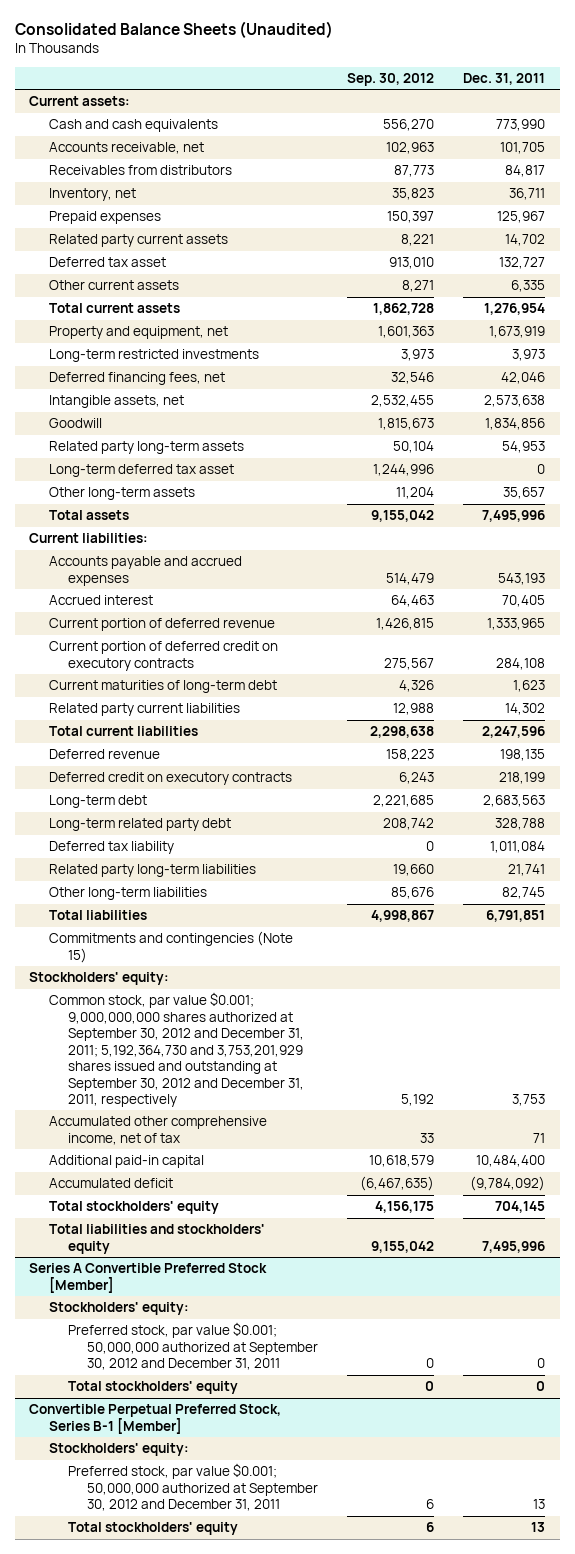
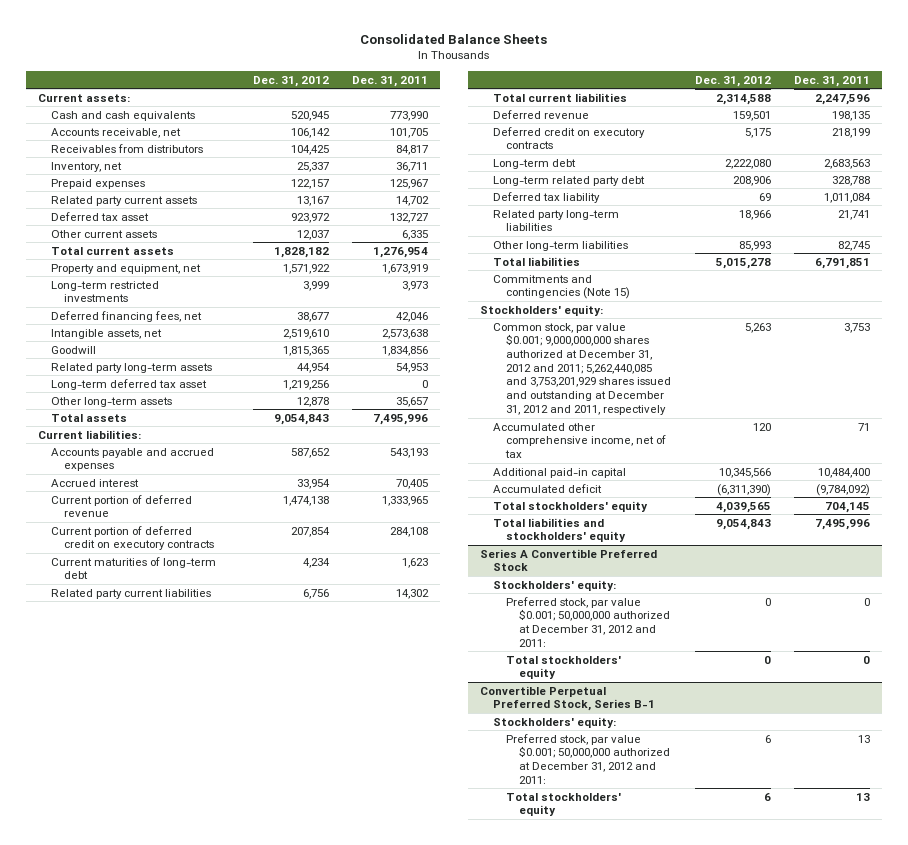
[14,21,333,39] Consolidated Balance Sheets (Unaudited) -> [359,33,547,44] Consolidated Balance Sheets
[347,72,435,86] Sep. 30, 2012 -> none
none -> [252,75,329,87] Dec. 31, 2012
[48,992,304,1108] Common stock, par value $0.001; 9,000,000,000 shares authorized at September 30, 2012 and December 31, 2011; 5,192,364,730 and 3,753,201,929 shares issued and outstanding at September 30, 2012 and December 31, 2011, respectively -> [493,322,672,415] Common stock, par value $0.001; 9,000,000,000 shares authorized at December 31, 2012 and 2011; 5,262,440,085 and 3,753,201,929 shares issued and outstanding at December 31, 2012 and 2011, respectively
[29,1263,268,1293] Series A Convertible Preferred Stock [Member] -> [479,548,657,572] Series A Convertible Preferred Stock
[67,1322,319,1371] Preferred stock, par value $0.001; 50,000,000 authorized at September 30, 2012 and December 31, 2011 -> [506,596,671,647] Preferred stock, par value $0.001; 50,000,000 authorized at December 31, 2012 and 2011:
[29,1404,282,1434] Convertible Perpetual Preferred Stock, Series B-1 [Member] -> [479,685,656,712] Convertible Perpetual Preferred Stock, Series B-1
[67,1463,319,1512] Preferred stock, par value $0.001; 50,000,000 authorized at September 30, 2012 and December 31, 2011 -> [506,733,671,784] Preferred stock, par value $0.001; 50,000,000 authorized at December 31, 2012 and 2011:

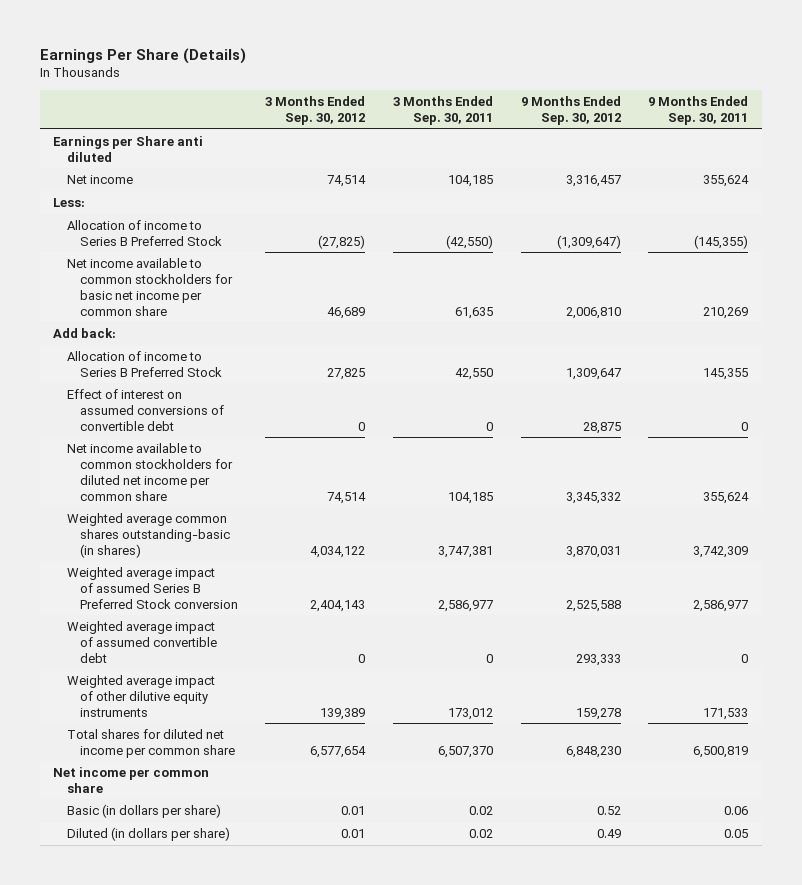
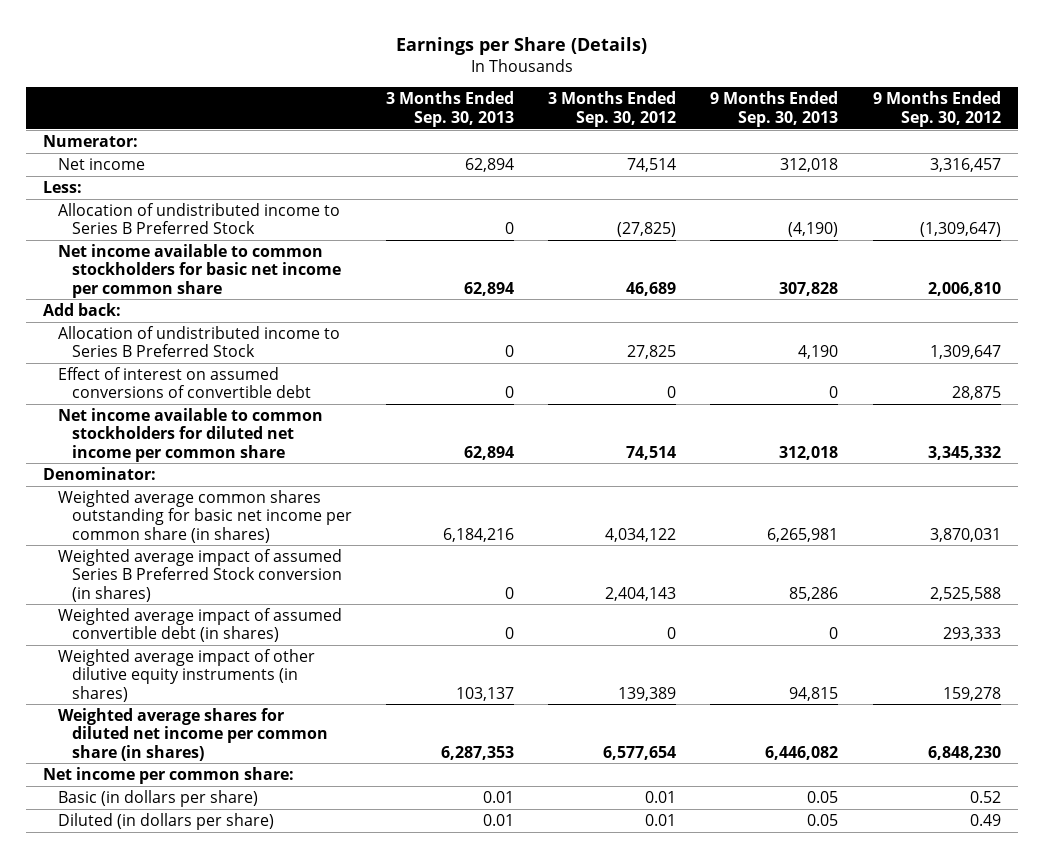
[39,47,246,64] Earnings Per Share (Details) -> [395,36,647,55] Earnings per Share (Details)
[393,96,494,126] 3 Months Ended Sep. 30, 2011 -> none
[648,96,749,126] 9 Months Ended Sep. 30, 2011 -> none
none -> [386,91,515,127] 3 Months Ended Sep. 30, 2013
none -> [710,91,839,127] 9 Months Ended Sep. 30, 2013
[53,135,204,162] Earnings per Share anti diluted -> [43,134,139,147] Numerator:
[66,219,222,246] Allocation of income to Series B Preferred Stock -> [57,202,340,235] Allocation of undistributed income to Series B Preferred Stock
[66,350,222,377] Allocation of income to Series B Preferred Stock -> [57,325,340,358] Allocation of undistributed income to Series B Preferred Stock
none -> [43,466,157,480] Denominator:
[66,512,230,558] Weighted average common shares outstanding-basic (in shares) -> [57,489,353,543] Weighted average common shares outstanding for basic net income per common share (in shares)
[66,566,238,609] Weighted average impact of assumed Series B Preferred Stock conversion -> [57,548,343,602] Weighted average impact of assumed Series B Preferred Stock conversion (in shares)
[66,620,217,663] Weighted average impact of assumed convertible debt -> [57,607,342,643] Weighted average impact of assumed convertible debt (in shares)
[66,674,215,717] Weighted average impact of other dilutive equity instruments -> [57,648,315,702] Weighted average impact of other dilutive equity instruments (in shares)
[66,728,235,758] Total shares for diluted net income per common share -> [57,707,329,761] Weighted average shares for diluted net income per common share (in shares)
[53,766,210,793] Net income per common share -> [43,766,295,784] Net income per common share:

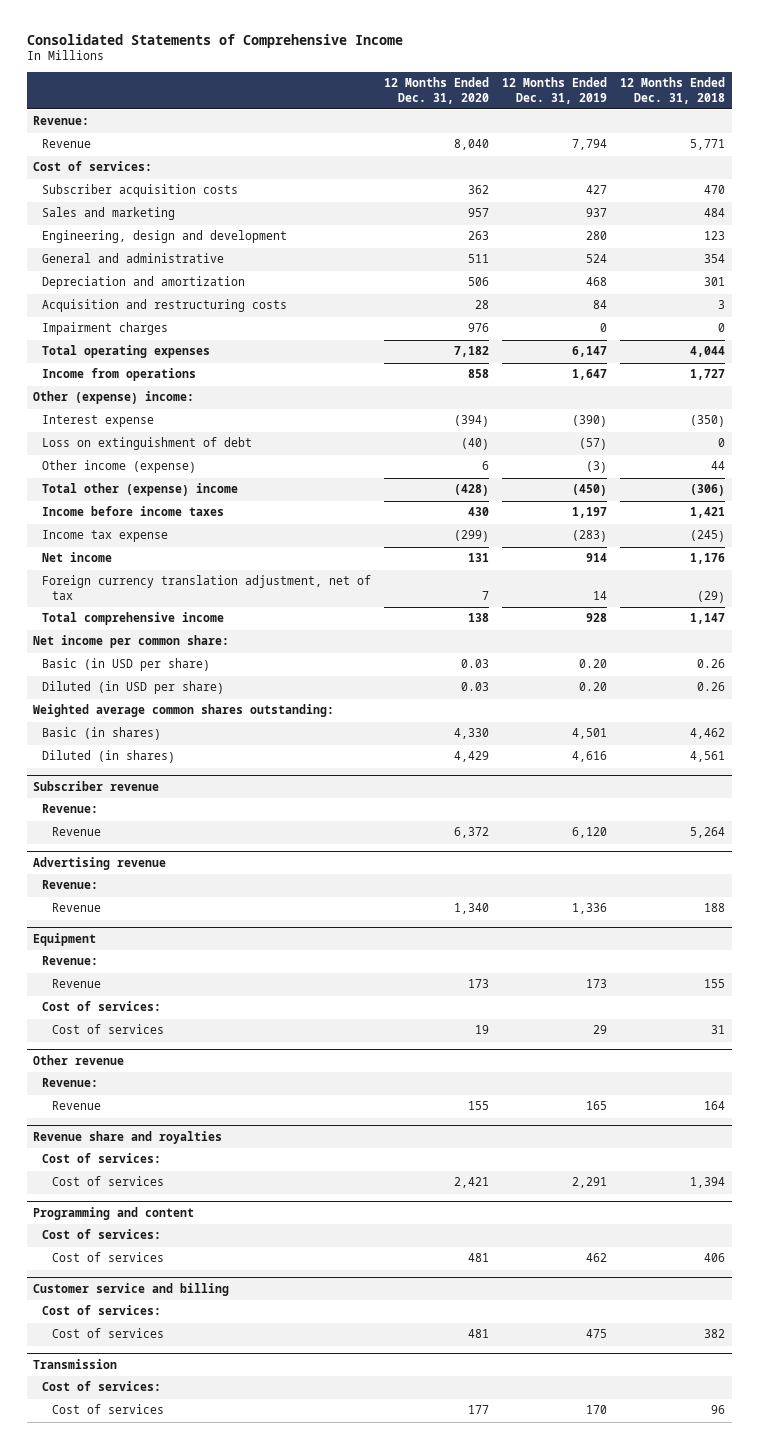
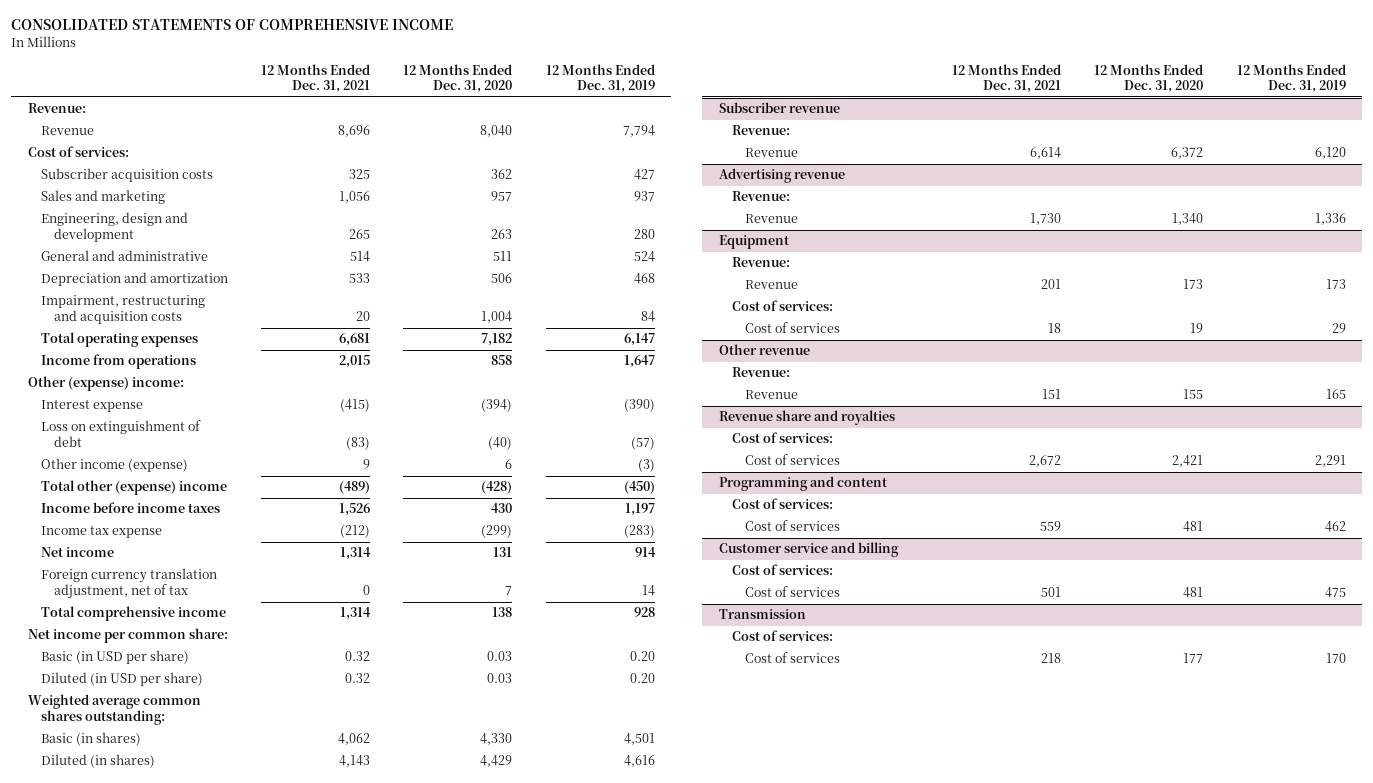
[26,33,403,48] Consolidated Statements of Comprehensive Income -> [11,19,454,31] CONSOLIDATED STATEMENTS OF COMPREHENSIVE INCOME
[620,77,726,104] 12 Months Ended Dec. 31, 2018 -> none
none -> [261,63,371,94] 12 Months Ended Dec. 31, 2021
[42,322,169,336] Impairment charges -> none
[42,299,288,313] Acquisition and restructuring costs -> [40,295,205,325] Impairment, restructuring and acquisition costs
[475,300,490,310] 28 -> [481,311,513,324] 1,004

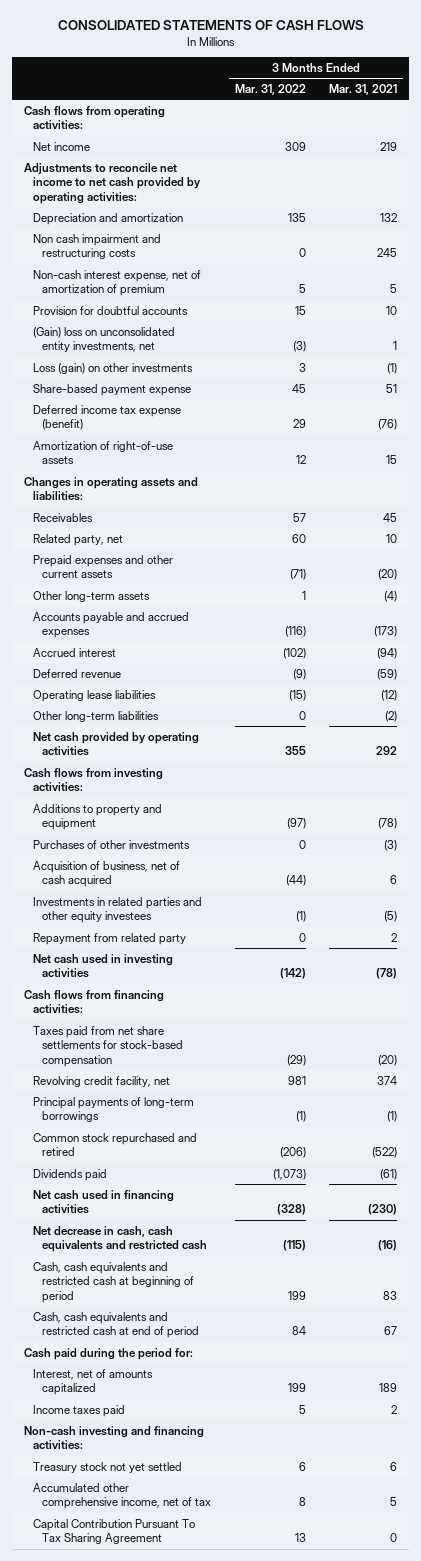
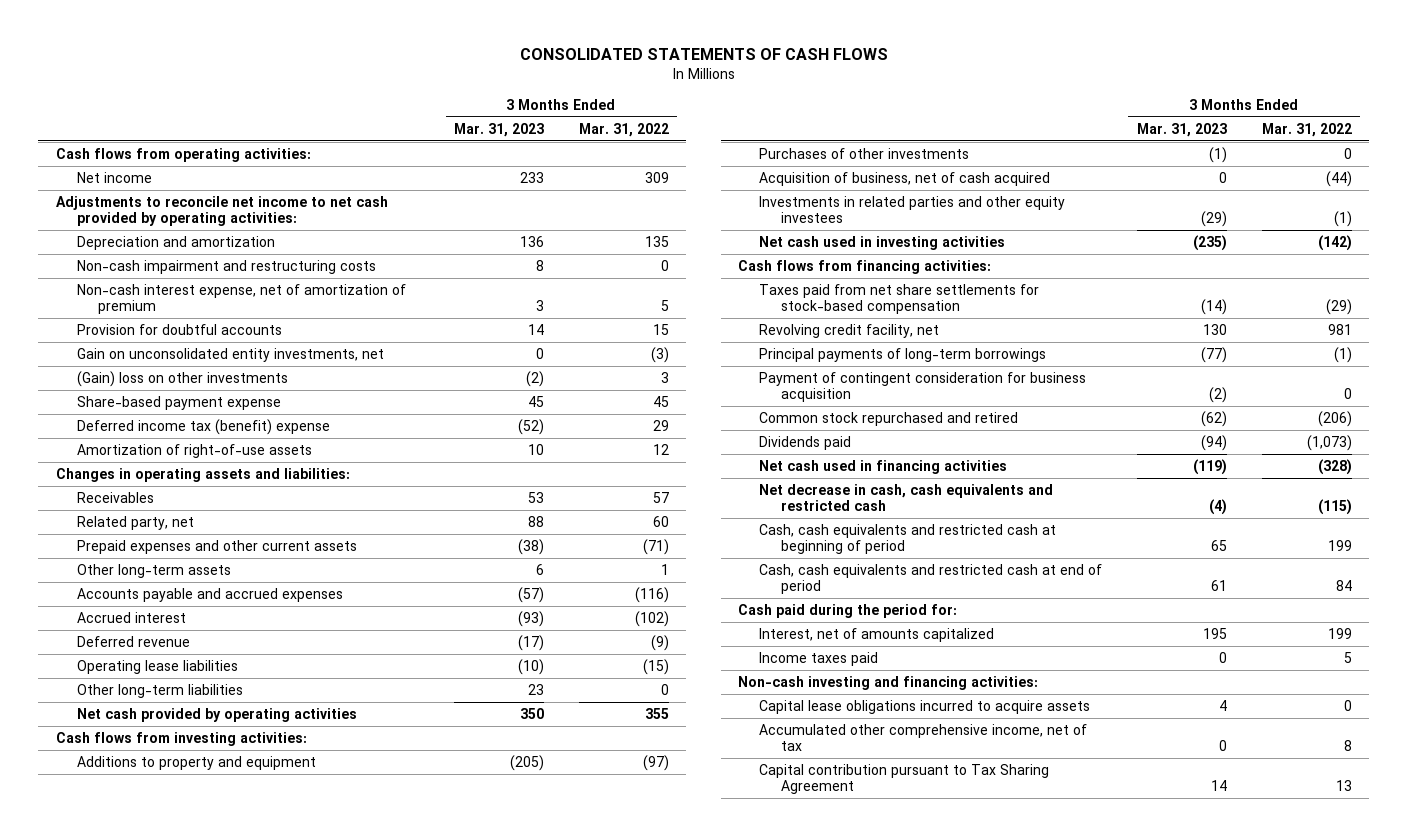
[329,84,398,96] Mar. 31, 2021 -> none
none -> [454,122,545,137] Mar. 31, 2023
[33,233,162,260] Non cash impairment and restructuring costs -> [76,259,376,274] Non-cash impairment and restructuring costs
[33,326,176,353] (Gain) loss on unconsolidated entity investments, net -> [76,347,384,362] Gain on unconsolidated entity investments, net
[33,362,194,374] Loss (gain) on other investments -> [76,370,288,387] (Gain) loss on other investments
[33,404,182,431] Deferred income tax expense (benefit) -> [76,418,330,435] Deferred income tax (benefit) expense
[33,932,187,945] Repayment from related party -> none
none -> [759,371,1087,403] Payment of contingent consideration for business acquisition
[33,1461,183,1473] Treasury stock not yet settled -> none
none -> [759,699,1091,714] Capital lease obligations incurred to acquire assets
[33,1518,196,1545] Capital Contribution Pursuant To Tax Sharing Agreement -> [759,763,1050,795] Capital contribution pursuant to Tax Sharing Agreement

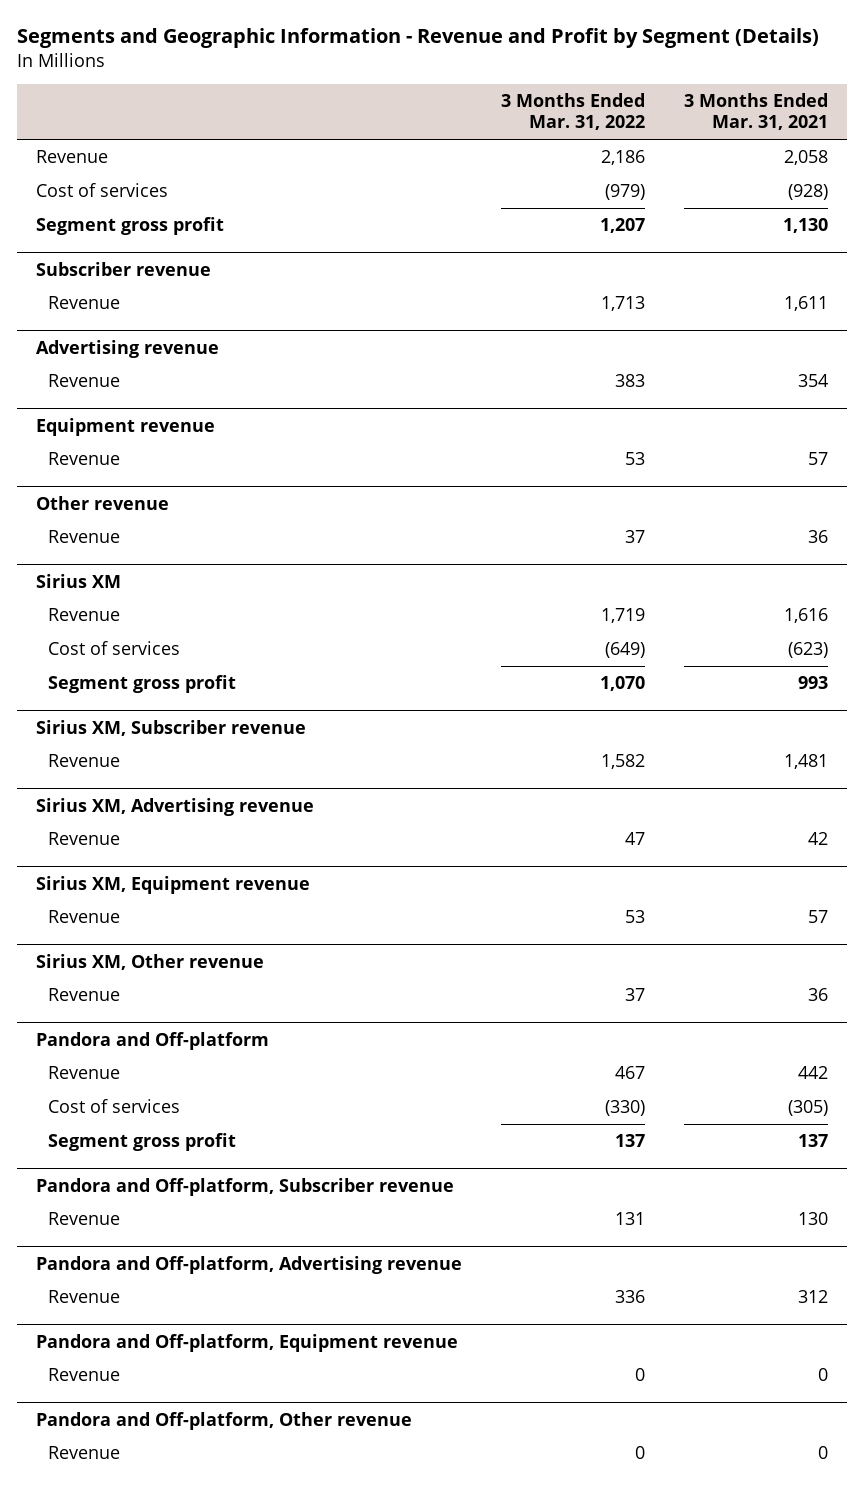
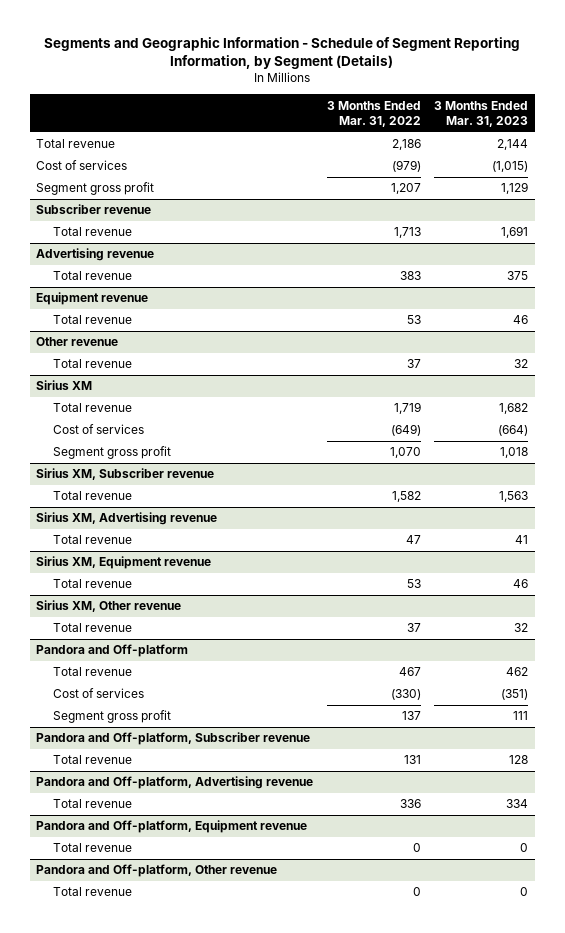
[16,28,819,49] Segments and Geographic Information - Revenue and Profit by Segment (Details) -> [44,37,521,70] Segments and Geographic Information - Schedule of Segment Reporting Information, by Segment (Details)
[683,93,828,131] 3 Months Ended Mar. 31, 2021 -> none
none -> [434,100,529,128] 3 Months Ended Mar. 31, 2023
[35,150,108,164] Revenue -> [36,139,116,149] Total revenue
[48,296,121,310] Revenue -> [53,227,133,237] Total revenue
[48,374,121,388] Revenue -> [53,271,133,281] Total revenue
[48,452,121,466] Revenue -> [53,315,133,325] Total revenue
[48,530,121,544] Revenue -> [53,359,133,369] Total revenue
[48,608,121,622] Revenue -> [53,403,133,413] Total revenue
[48,754,121,768] Revenue -> [53,491,133,501] Total revenue
[48,832,121,846] Revenue -> [53,535,133,545] Total revenue
[48,910,121,924] Revenue -> [53,579,133,589] Total revenue
[48,988,121,1002] Revenue -> [53,623,133,633] Total revenue
[48,1066,121,1080] Revenue -> [53,667,133,677] Total revenue
[48,1212,121,1226] Revenue -> [53,755,133,765] Total revenue
[48,1290,121,1304] Revenue -> [53,799,133,809] Total revenue
[48,1368,121,1382] Revenue -> [53,843,133,853] Total revenue
[48,1446,121,1460] Revenue -> [53,887,133,897] Total revenue

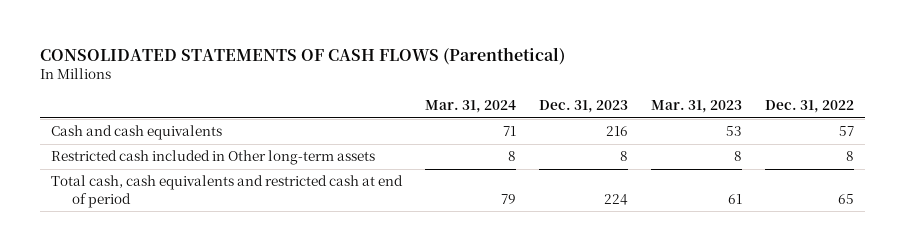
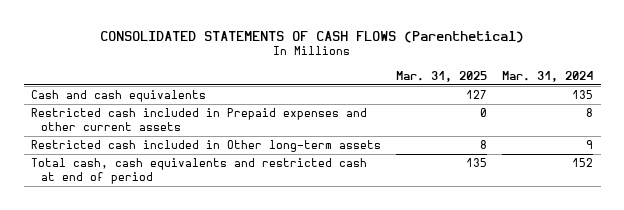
[538,100,628,114] Dec. 31, 2023 -> none
[650,100,742,114] Mar. 31, 2023 -> none
[764,100,854,114] Dec. 31, 2022 -> none
none -> [396,70,488,82] Mar. 31, 2025
[502,126,516,137] 71 -> [572,90,594,100] 135
none -> [31,108,368,132] Restricted cash included in Prepaid expenses and other current assets
[507,151,516,162] 8 -> [586,140,594,150] 9
[500,194,516,205] 79 -> [572,158,594,168] 152

